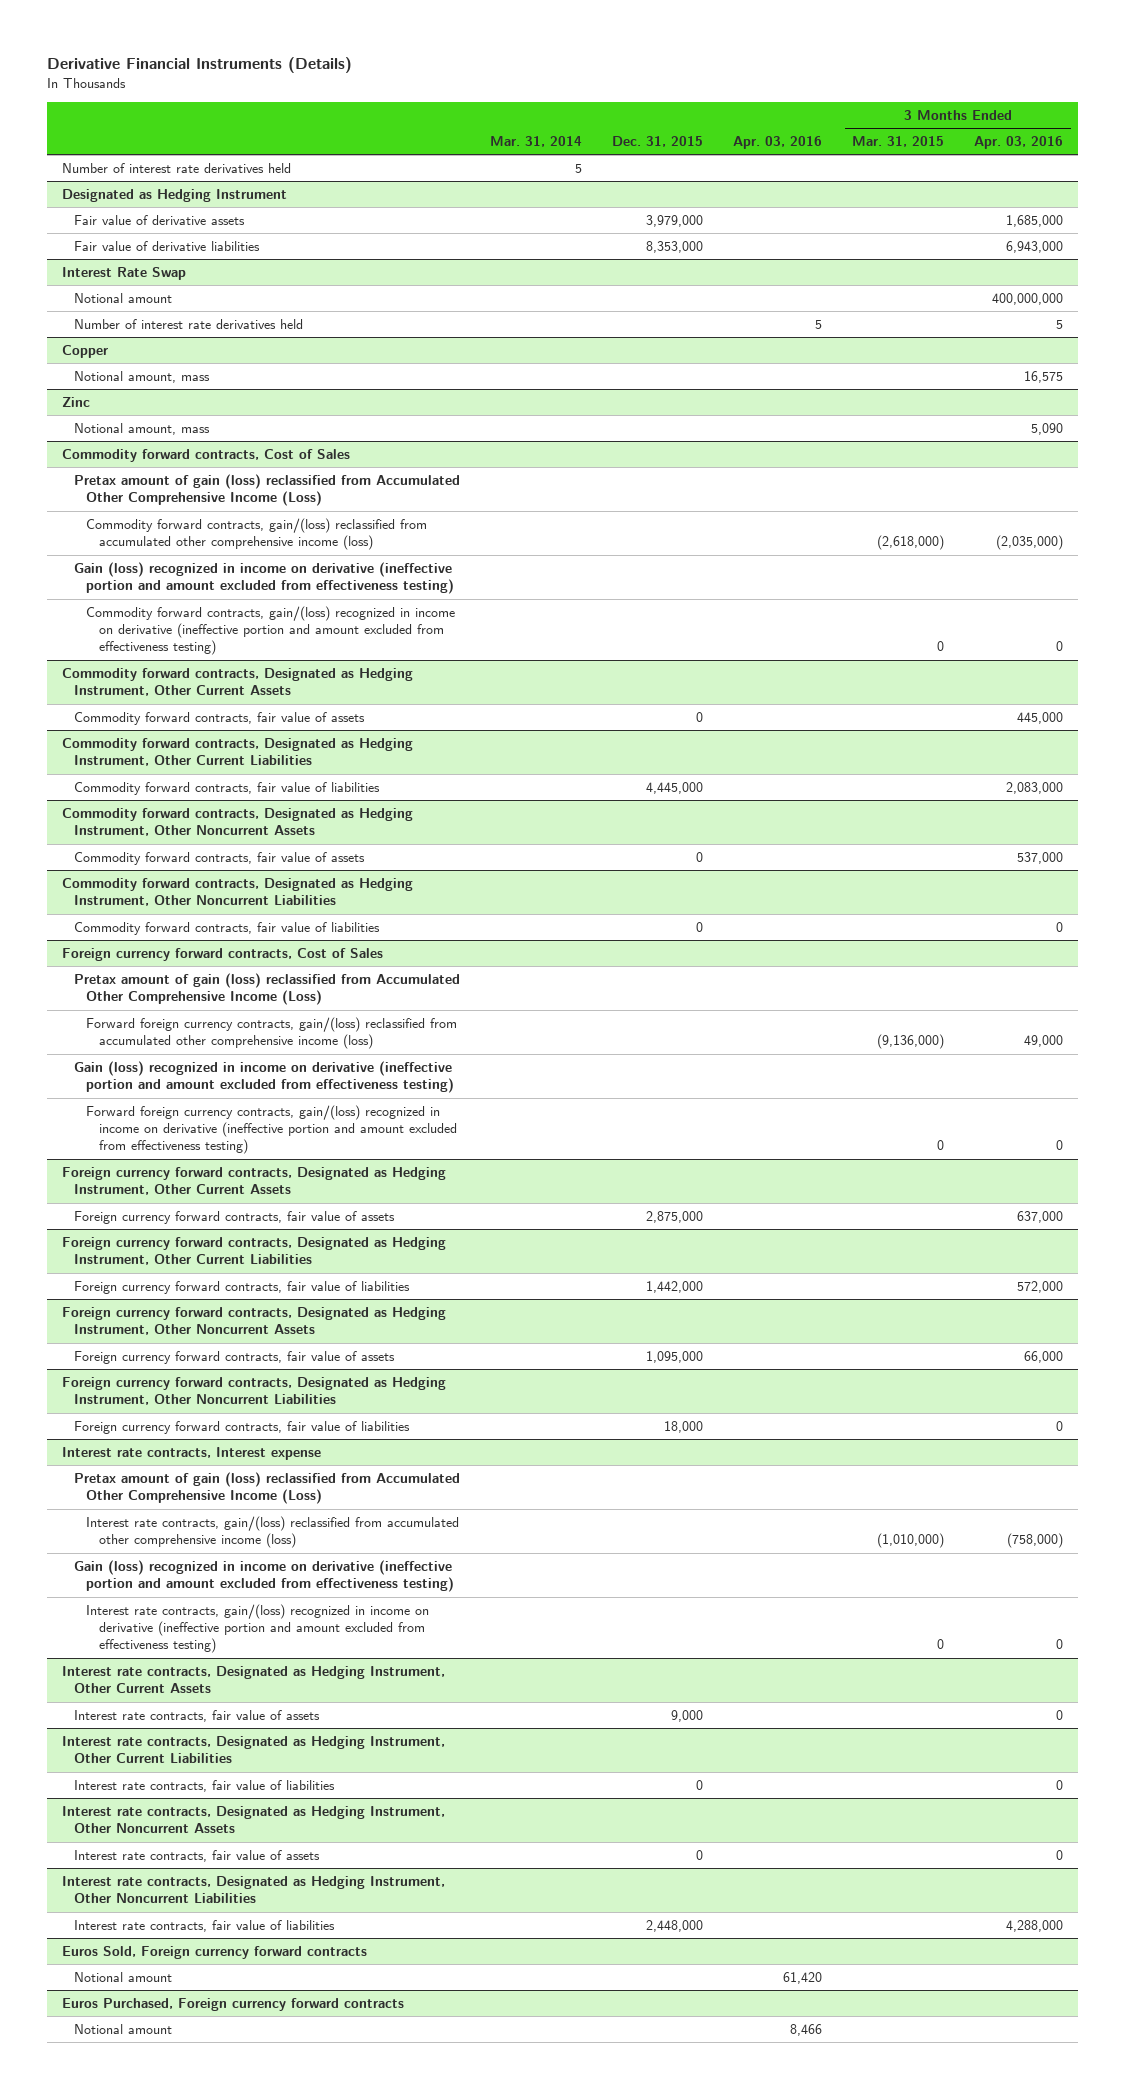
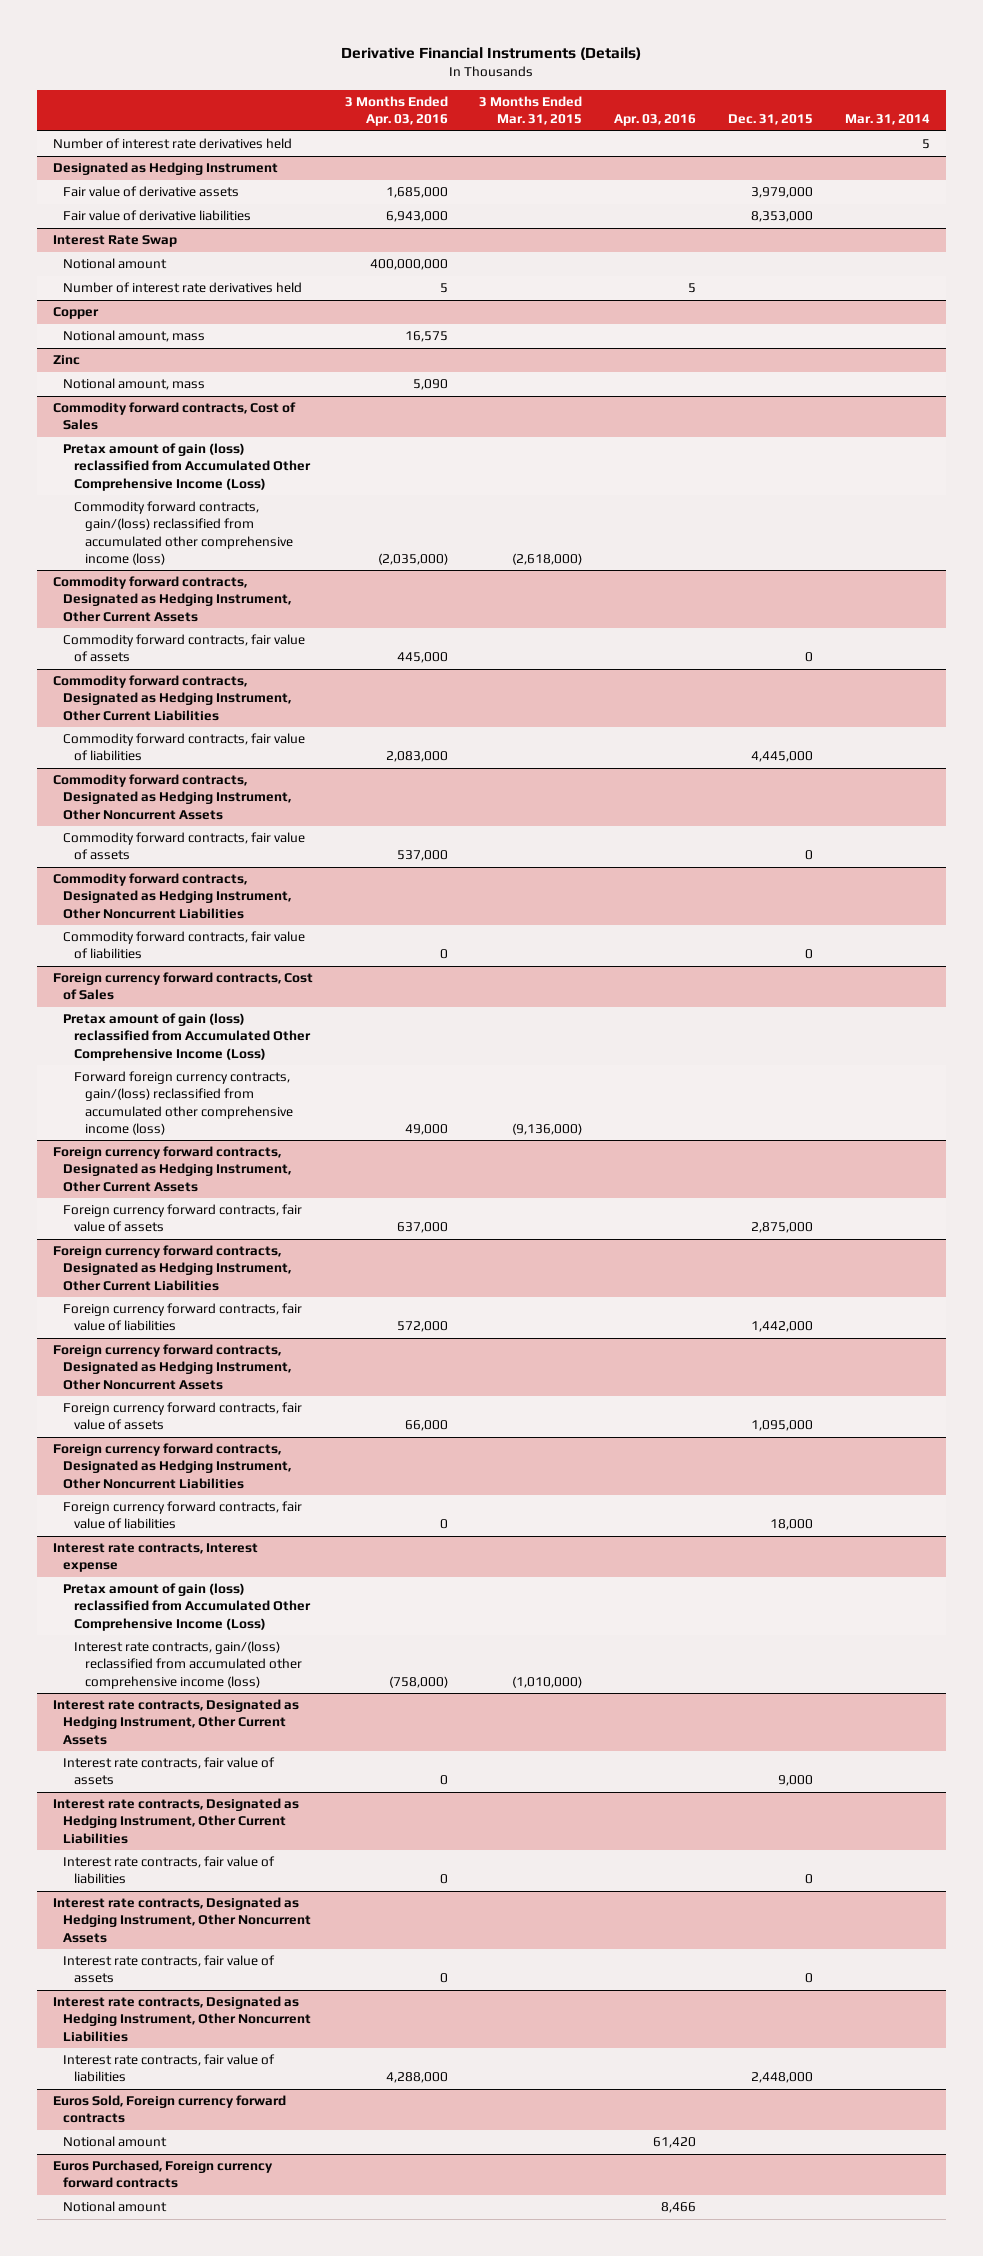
[74,562,455,595] Gain (loss) recognized in income on derivative (ineffective portion and amount excluded from effectiveness testing) -> none
[86,606,456,656] Commodity forward contracts, gain/(loss) recognized in income on derivative (ineffective portion and amount excluded from effectiveness testing) -> none
[74,1061,455,1094] Gain (loss) recognized in income on derivative (ineffective portion and amount excluded from effectiveness testing) -> none
[86,1105,457,1155] Forward foreign currency contracts, gain/(loss) recognized in income on derivative (ineffective portion and amount excluded from effectiveness testing) -> none
[74,1560,455,1593] Gain (loss) recognized in income on derivative (ineffective portion and amount excluded from effectiveness testing) -> none
[86,1604,430,1654] Interest rate contracts, gain/(loss) recognized in income on derivative (ineffective portion and amount excluded from effectiveness testing) -> none

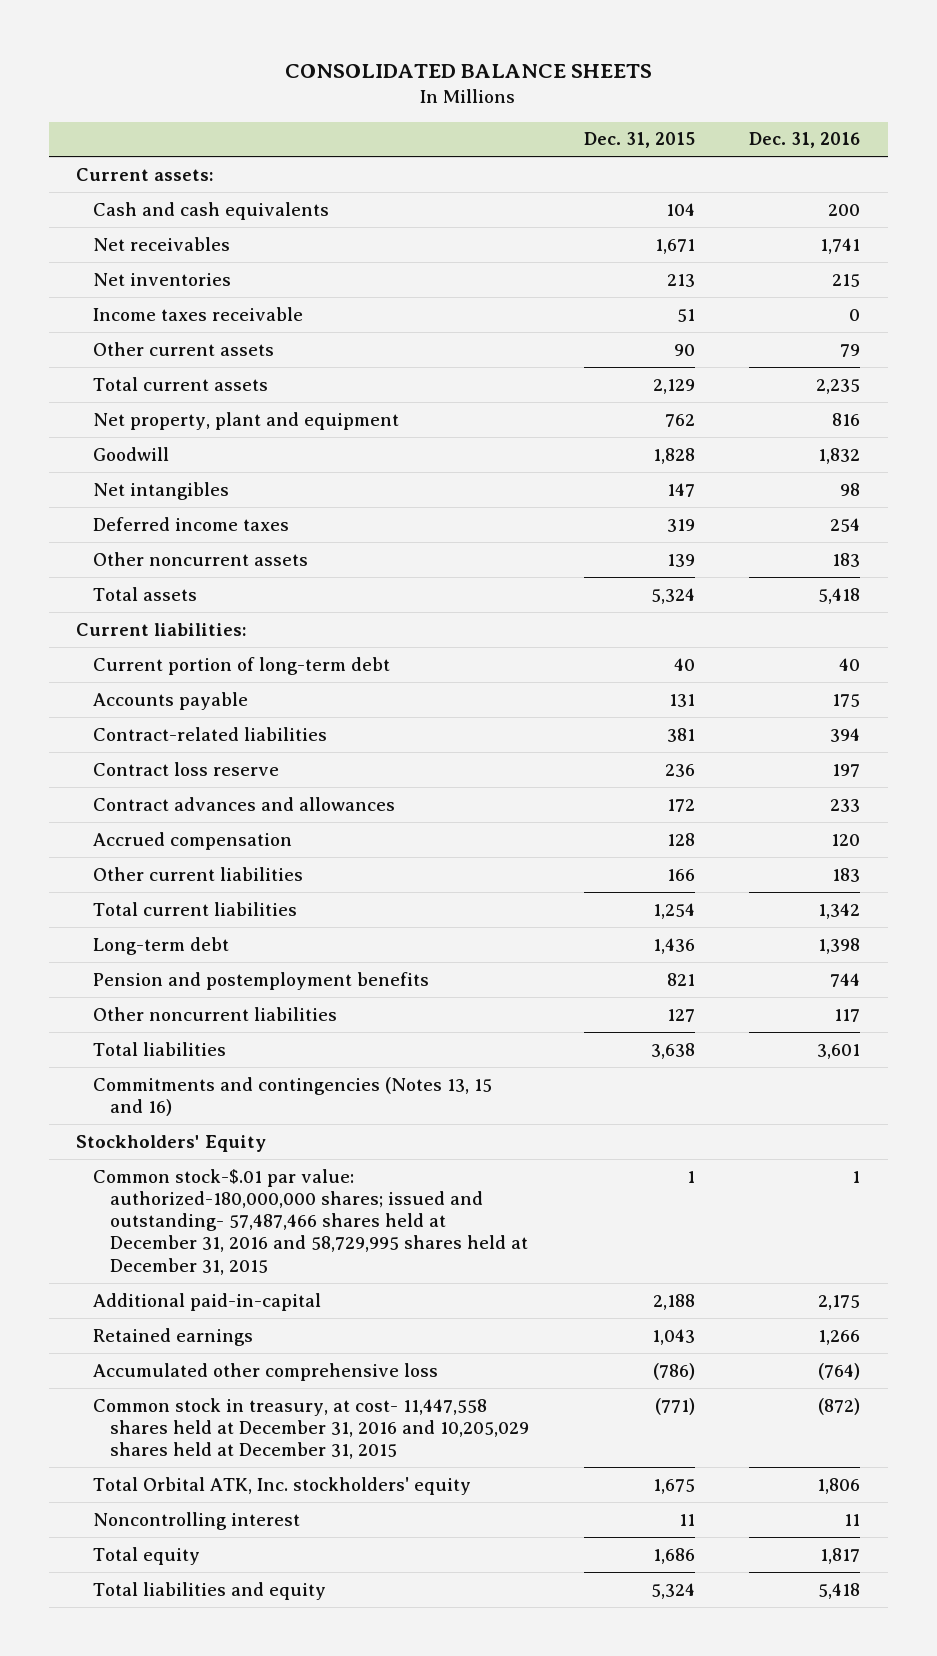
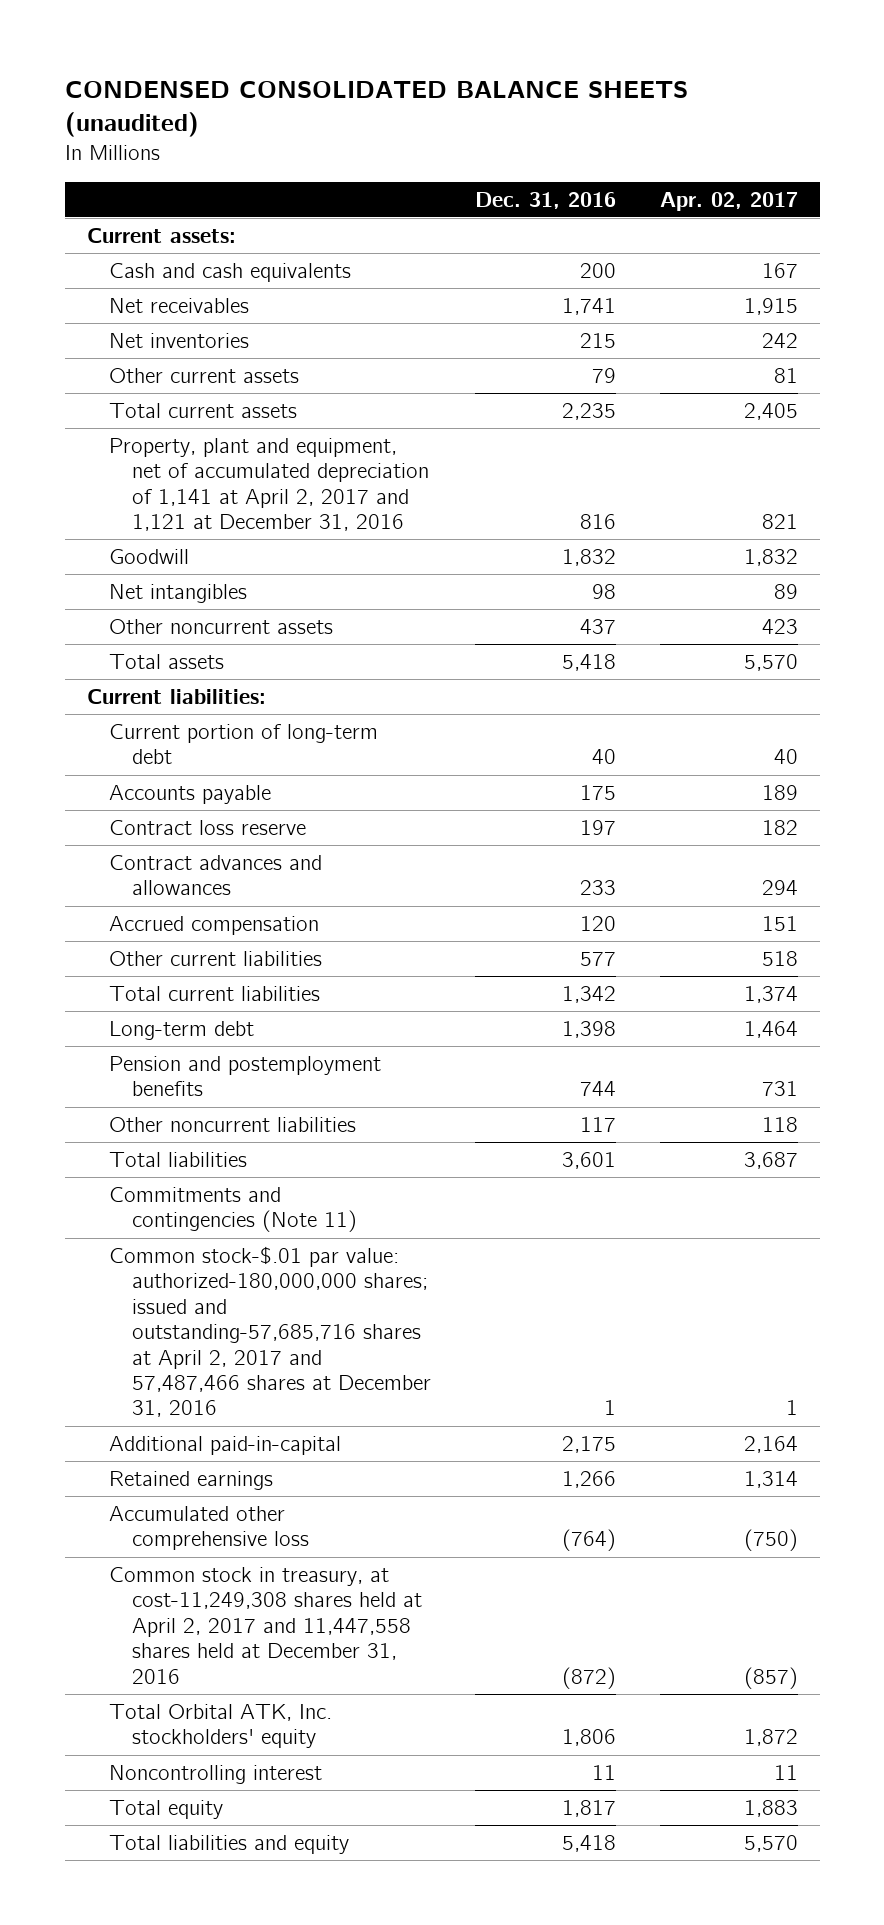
[285,63,653,78] CONSOLIDATED BALANCE SHEETS -> [64,81,688,138] CONDENSED CONSOLIDATED BALANCE SHEETS (unaudited)
[583,132,695,149] Dec. 31, 2015 -> none
none -> [659,191,798,211] Apr. 02, 2017
[93,306,304,321] Income taxes receivable -> none
[93,411,400,430] Net property, plant and equipment -> [109,437,429,532] Property, plant and equipment, net of accumulated depreciation of 1,141 at April 2, 2017 and 1,121 at December 31, 2016
[93,516,290,531] Deferred income taxes -> none
[832,552,861,567] 183 -> [579,618,616,634] 437
[93,726,328,741] Contract-related liabilities -> none
[832,867,861,882] 183 -> [579,951,616,966] 577
[76,1134,267,1152] Stockholders' Equity -> none
[93,1076,493,1117] Commitments and contingencies (Notes 13, 15 and 16) -> [109,1186,357,1233] Commitments and contingencies (Note 11)
[93,1168,529,1275] Common stock-$.01 par value: authorized-180,000,000 shares; issued and outstanding- 57,487,466 shares held at December 31, 2016 and 58,729,995 shares held at December 31, 2015 -> [109,1245,431,1418] Common stock-$.01 par value: authorized-180,000,000 shares; issued and outstanding-57,685,716 shares at April 2, 2017 and 57,487,466 shares at December 31, 2016
[93,1397,530,1460] Common stock in treasury, at cost- 11,447,558 shares held at December 31, 2016 and 10,205,029 shares held at December 31, 2015 -> [109,1566,422,1684] Common stock in treasury, at cost-11,249,308 shares held at April 2, 2017 and 11,447,558 shares held at December 31, 2016

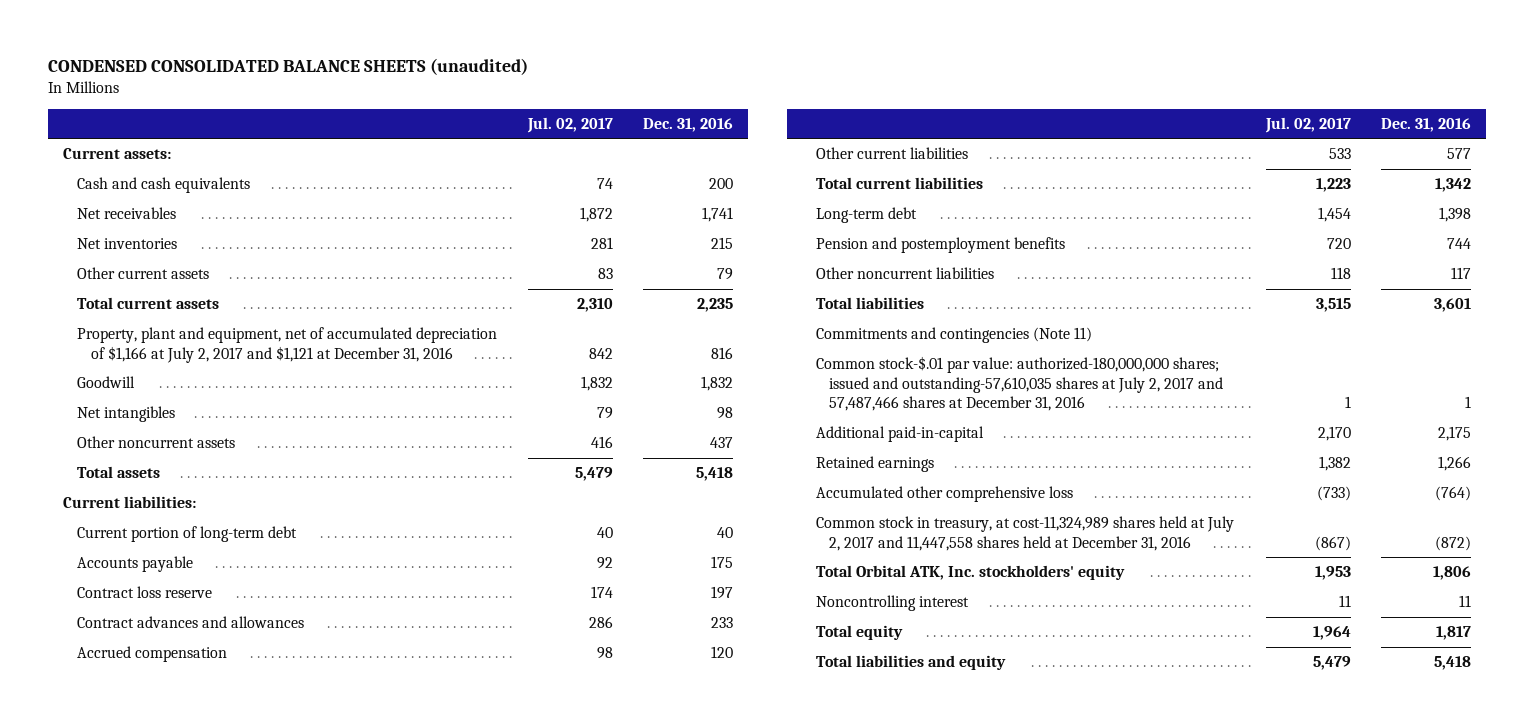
[659,191,798,211] Apr. 02, 2017 -> none
none -> [526,116,613,133] Jul. 02, 2017
[109,437,429,532] Property, plant and equipment, net of accumulated depreciation of 1,141 at April 2, 2017 and 1,121 at December 31, 2016 -> [77,327,498,363] Property, plant and equipment, net of accumulated depreciation of $1,166 at July 2, 2017 and $1,121 at December 31, 2016
[109,1245,431,1418] Common stock-$.01 par value: authorized-180,000,000 shares; issued and outstanding-57,685,716 shares at April 2, 2017 and 57,487,466 shares at December 31, 2016 -> [815,356,1224,412] Common stock-$.01 par value: authorized-180,000,000 shares; issued and outstanding-57,610,035 shares at July 2, 2017 and 57,487,466 shares at December 31, 2016
[109,1566,422,1684] Common stock in treasury, at cost-11,249,308 shares held at April 2, 2017 and 11,447,558 shares held at December 31, 2016 -> [815,516,1234,551] Common stock in treasury, at cost-11,324,989 shares held at July 2, 2017 and 11,447,558 shares held at December 31, 2016

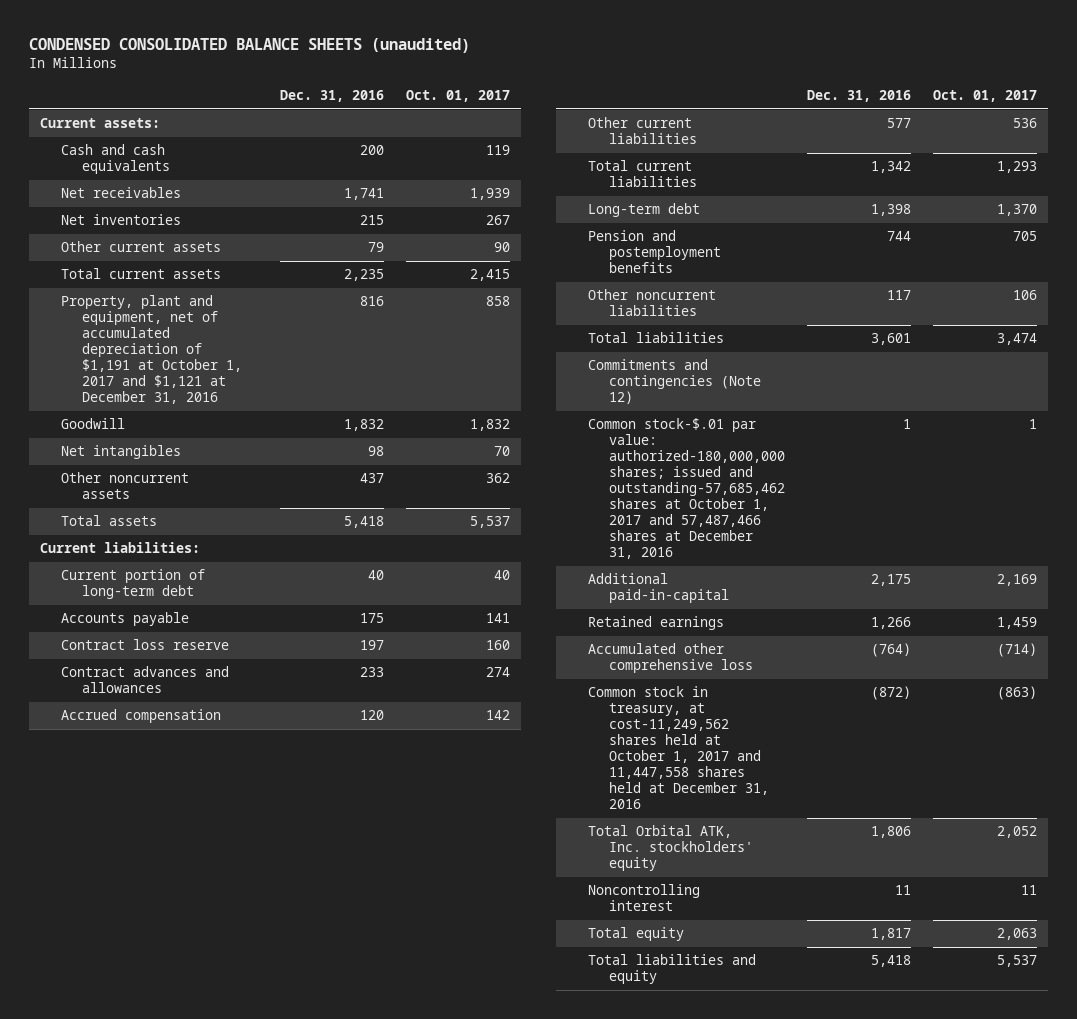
[526,116,613,133] Jul. 02, 2017 -> none
none -> [406,90,511,103] Oct. 01, 2017
[77,327,498,363] Property, plant and equipment, net of accumulated depreciation of $1,166 at July 2, 2017 and $1,121 at December 31, 2016 -> [61,295,243,405] Property, plant and equipment, net of accumulated depreciation of $1,191 at October 1, 2017 and $1,121 at December 31, 2016
[815,327,1092,344] Commitments and contingencies (Note 11) -> [587,359,762,405] Commitments and contingencies (Note 12)
[815,356,1224,412] Common stock-$.01 par value: authorized-180,000,000 shares; issued and outstanding-57,610,035 shares at July 2, 2017 and 57,487,466 shares at December 31, 2016 -> [587,418,786,560] Common stock-$.01 par value: authorized-180,000,000 shares; issued and outstanding-57,685,462 shares at October 1, 2017 and 57,487,466 shares at December 31, 2016
[815,516,1234,551] Common stock in treasury, at cost-11,324,989 shares held at July 2, 2017 and 11,447,558 shares held at December 31, 2016 -> [587,686,770,810] Common stock in treasury, at cost-11,249,562 shares held at October 1, 2017 and 11,447,558 shares held at December 31, 2016

